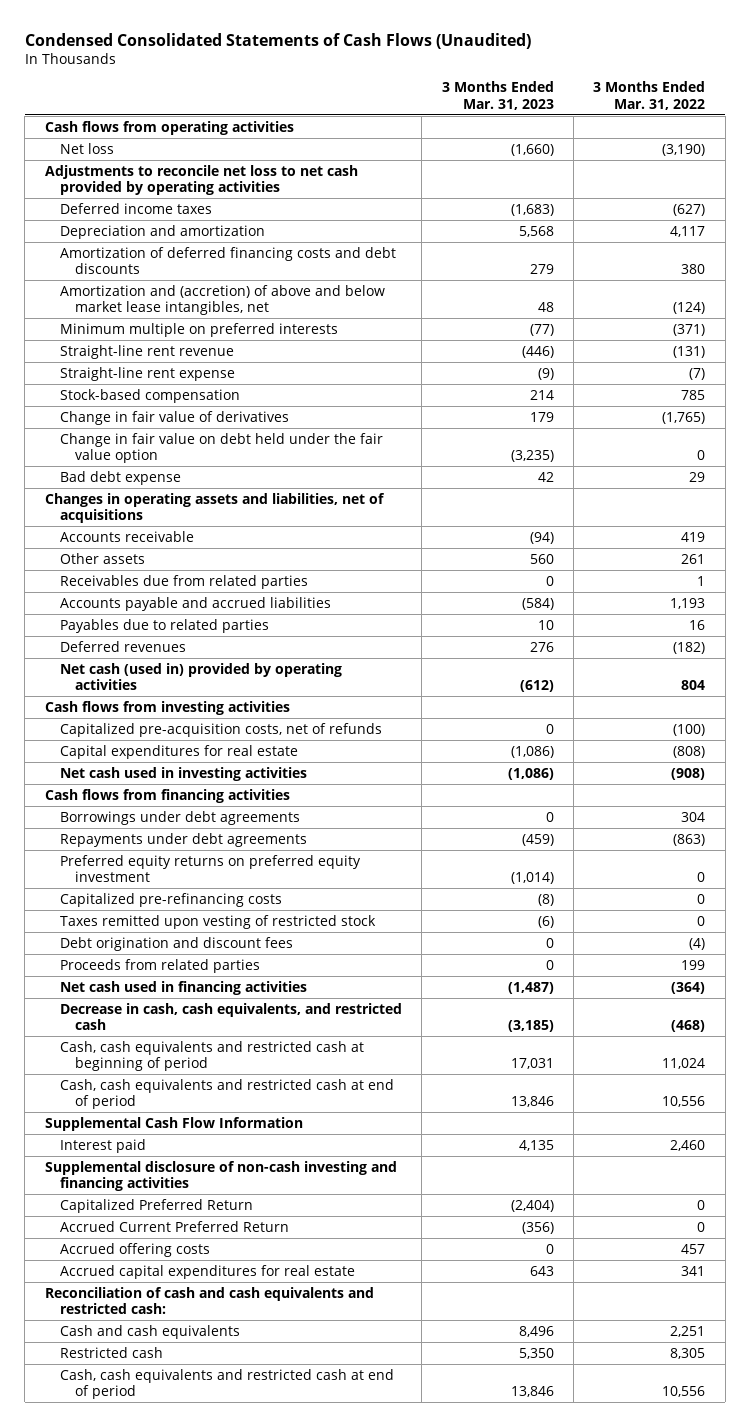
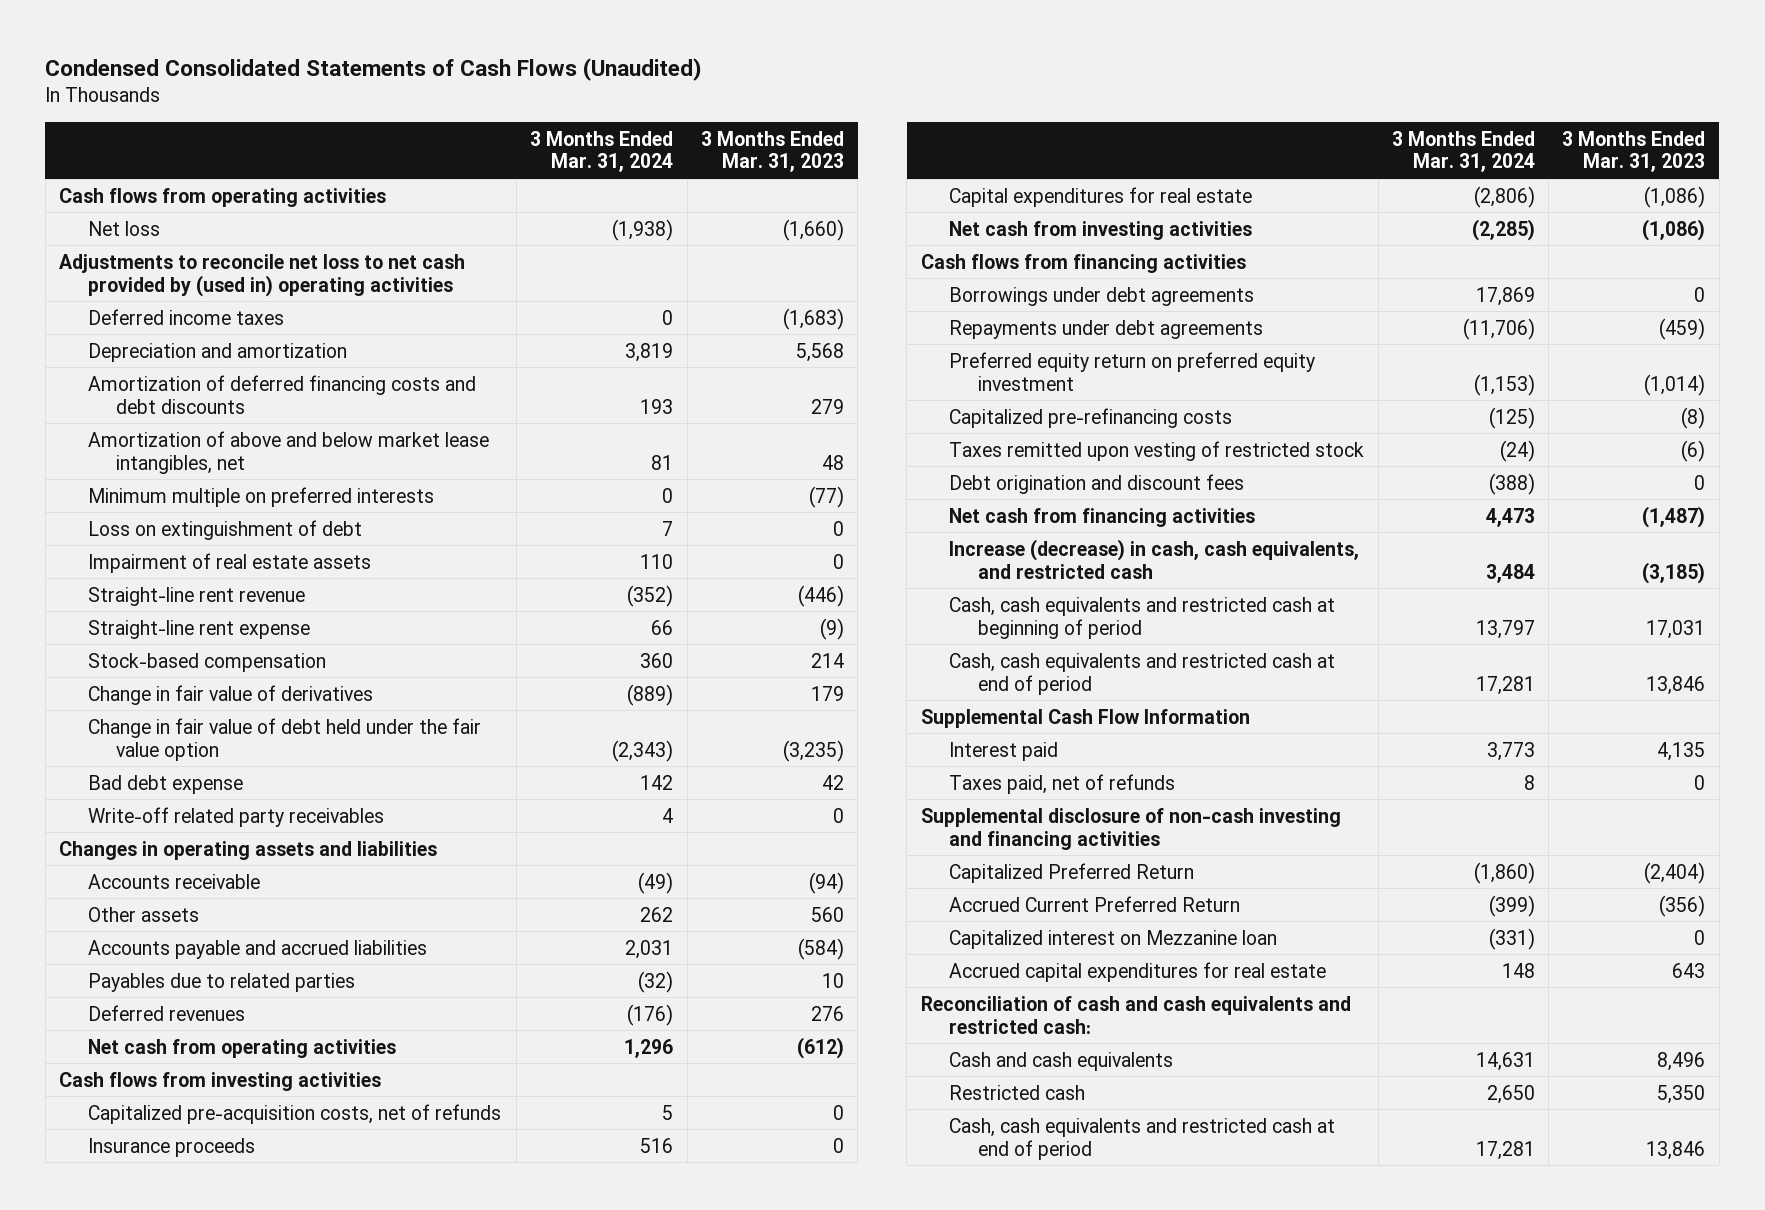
[593,81,706,110] 3 Months Ended Mar. 31, 2022 -> none
none -> [530,130,674,173] 3 Months Ended Mar. 31, 2024
[44,164,358,195] Adjustments to reconcile net loss to net cash provided by operating activities -> [59,253,466,297] Adjustments to reconcile net loss to net cash provided by (used in) operating activities
[59,284,385,315] Amortization and (accretion) of above and below market lease intangibles, net -> [87,430,489,474] Amortization of above and below market lease intangibles, net
none -> [87,519,362,540] Loss on extinguishment of debt
none -> [87,552,371,573] Impairment of real estate assets
[59,432,383,463] Change in fair value on debt held under the fair value option -> [87,717,481,761] Change in fair value of debt held under the fair value option
none -> [87,806,384,827] Write-off related party receivables
[44,492,385,523] Changes in operating assets and liabilities, net of acquisitions -> [59,840,438,860] Changes in operating assets and liabilities
[59,574,308,589] Receivables due from related parties -> none
[59,662,342,690] Net cash (used in) provided by operating activities -> [87,1038,396,1058] Net cash from operating activities
none -> [87,1137,255,1157] Insurance proceeds
[59,766,307,781] Net cash used in investing activities -> [949,220,1253,240] Net cash from investing activities
[59,854,361,882] Preferred equity returns on preferred equity investment -> [949,351,1316,391] Preferred equity return on preferred equity investment
[59,958,260,973] Proceeds from related parties -> none
[59,980,307,995] Net cash used in financing activities -> [949,507,1256,527] Net cash from financing activities
[59,1002,402,1030] Decrease in cash, cash equivalents, and restricted cash -> [949,538,1360,579] Increase (decrease) in cash, cash equivalents, and restricted cash
none -> [949,773,1176,794] Taxes paid, net of refunds
[59,1242,210,1257] Accrued offering costs -> none
none -> [949,929,1278,949] Capitalized interest on Mezzanine loan

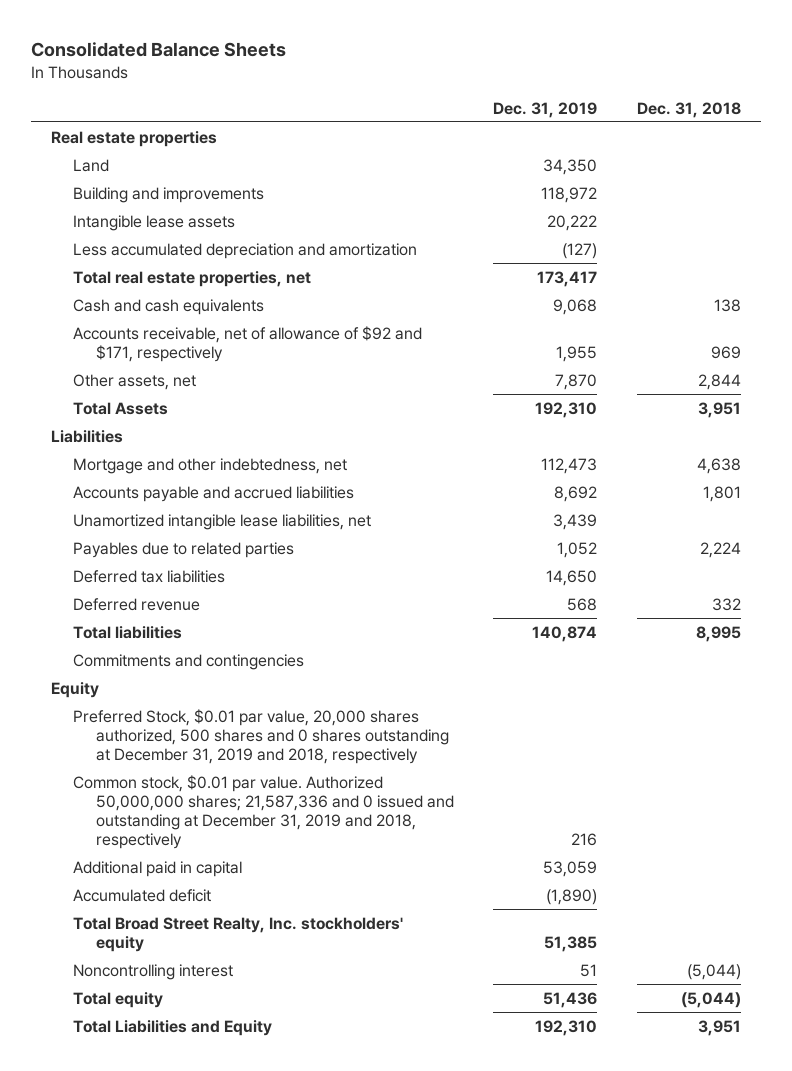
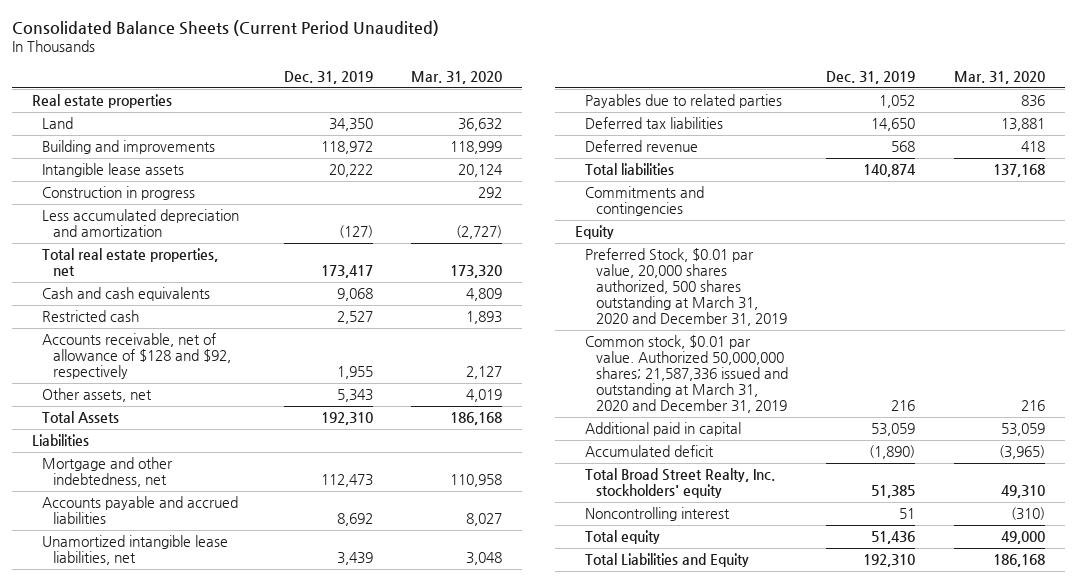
[30,41,286,57] Consolidated Balance Sheets -> [12,20,440,37] Consolidated Balance Sheets (Current Period Unaudited)
[637,101,742,118] Dec. 31, 2018 -> none
none -> [411,70,503,84] Mar. 31, 2020
none -> [42,186,196,201] Construction in progress
none -> [42,310,140,323] Restricted cash
[73,325,423,362] Accounts receivable, net of allowance of $92 and $171, respectively -> [42,333,231,380] Accounts receivable, net of allowance of $128 and $92, respectively
[555,373,598,390] 7,870 -> [336,389,373,403] 5,343
[73,708,449,764] Preferred Stock, $0.01 par value, 20,000 shares authorized, 500 shares and 0 shares outstanding at December 31, 2019 and 2018, respectively -> [585,248,787,326] Preferred Stock, $0.01 par value, 20,000 shares authorized, 500 shares outstanding at March 31, 2020 and December 31, 2019
[73,774,454,849] Common stock, $0.01 par value. Authorized 50,000,000 shares; 21,587,336 and 0 issued and outstanding at December 31, 2019 and 2018, respectively -> [585,335,788,413] Common stock, $0.01 par value. Authorized 50,000,000 shares; 21,587,336 issued and outstanding at March 31, 2020 and December 31, 2019

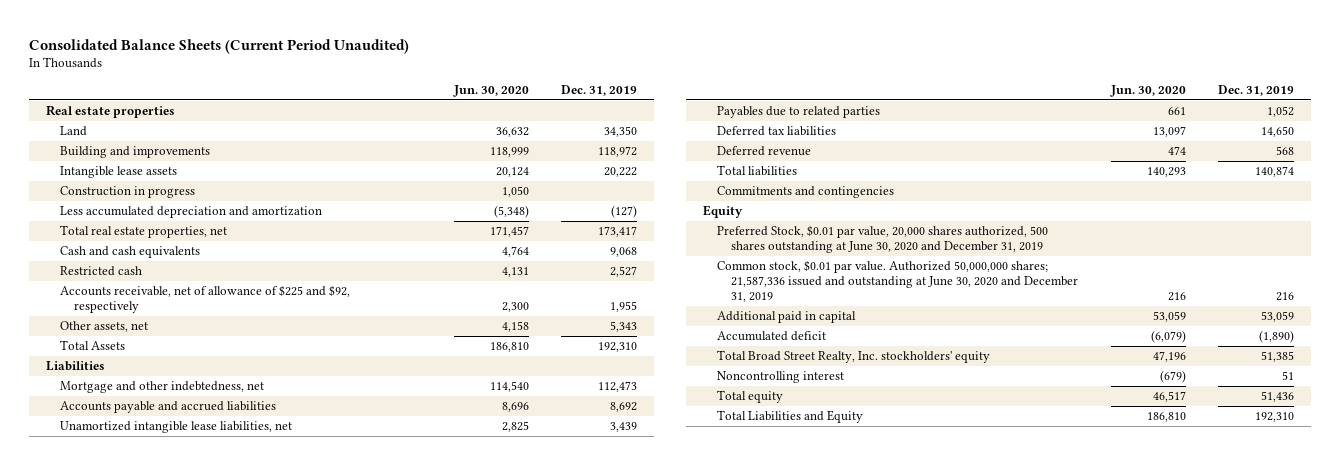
[411,70,503,84] Mar. 31, 2020 -> none
none -> [452,84,529,97] Jun. 30, 2020
[42,333,231,380] Accounts receivable, net of allowance of $128 and $92, respectively -> [59,285,350,314] Accounts receivable, net of allowance of $225 and $92, respectively
[585,248,787,326] Preferred Stock, $0.01 par value, 20,000 shares authorized, 500 shares outstanding at March 31, 2020 and December 31, 2019 -> [716,225,1048,254] Preferred Stock, $0.01 par value, 20,000 shares authorized, 500 shares outstanding at June 30, 2020 and December 31, 2019
[585,335,788,413] Common stock, $0.01 par value. Authorized 50,000,000 shares; 21,587,336 issued and outstanding at March 31, 2020 and December 31, 2019 -> [716,260,1078,303] Common stock, $0.01 par value. Authorized 50,000,000 shares; 21,587,336 issued and outstanding at June 30, 2020 and December 31, 2019

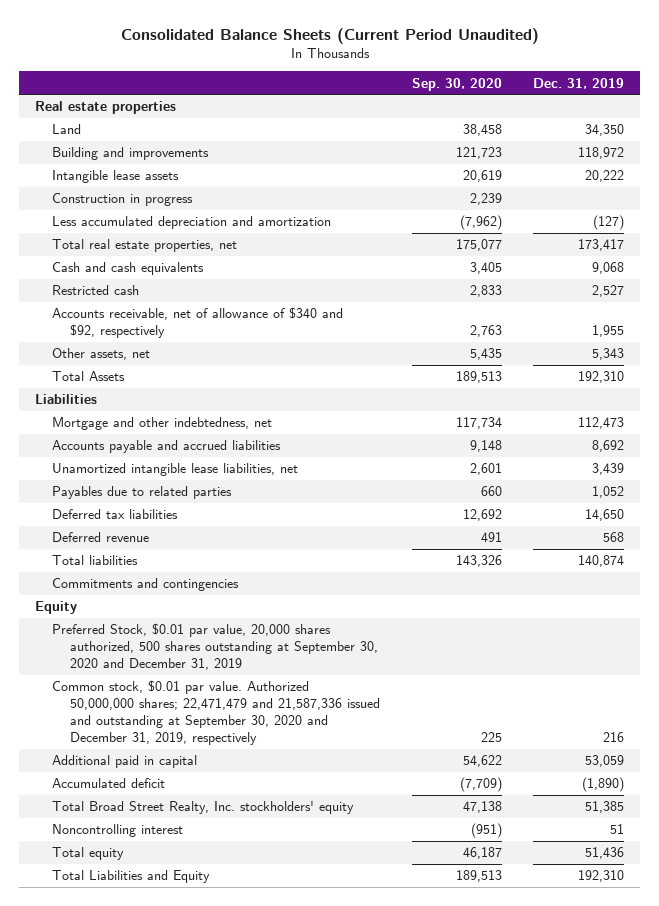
[452,84,529,97] Jun. 30, 2020 -> none
none -> [411,77,502,91] Sep. 30, 2020
[59,285,350,314] Accounts receivable, net of allowance of $225 and $92, respectively -> [52,307,344,339] Accounts receivable, net of allowance of $340 and $92, respectively
[716,225,1048,254] Preferred Stock, $0.01 par value, 20,000 shares authorized, 500 shares outstanding at June 30, 2020 and December 31, 2019 -> [52,623,378,671] Preferred Stock, $0.01 par value, 20,000 shares authorized, 500 shares outstanding at September 30, 2020 and December 31, 2019
[716,260,1078,303] Common stock, $0.01 par value. Authorized 50,000,000 shares; 21,587,336 issued and outstanding at June 30, 2020 and December 31, 2019 -> [52,680,380,746] Common stock, $0.01 par value. Authorized 50,000,000 shares; 22,471,479 and 21,587,336 issued and outstanding at September 30, 2020 and December 31, 2019, respectively

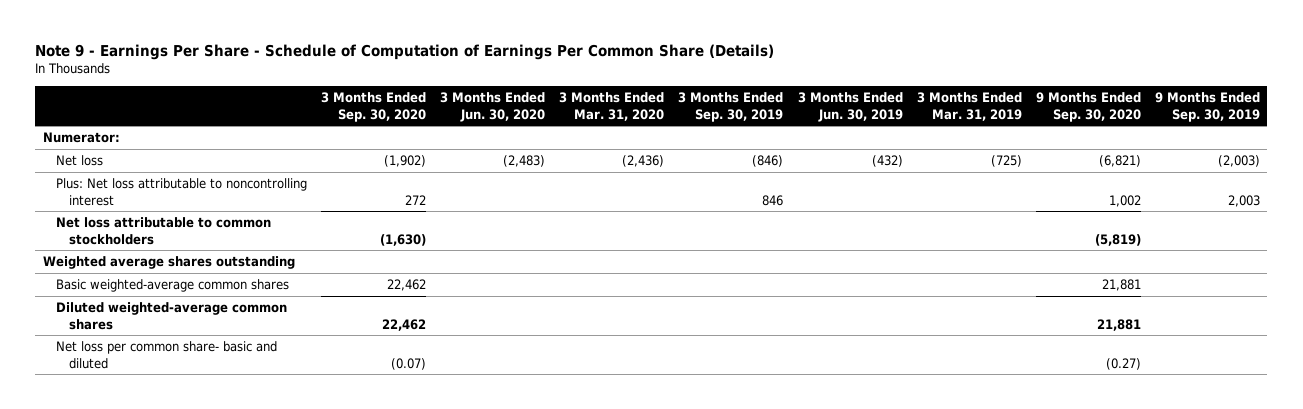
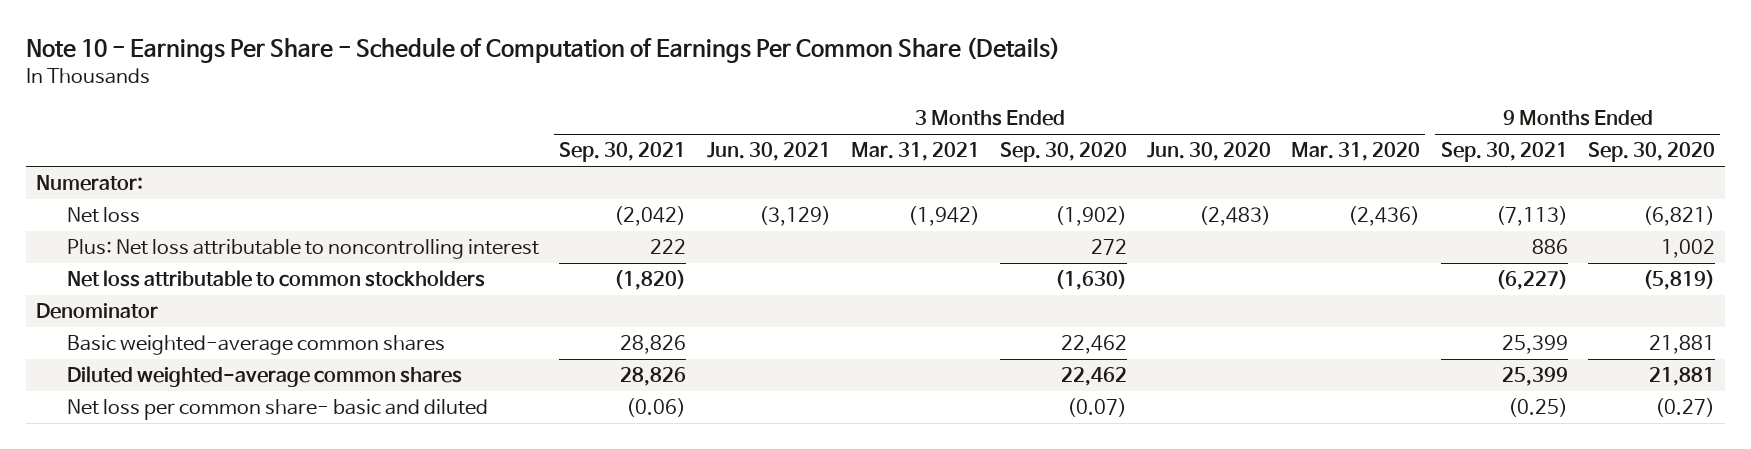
[35,43,775,60] Note 9 - Earnings Per Share - Schedule of Computation of Earnings Per Common Share (Details) -> [25,37,1060,64] Note 10 - Earnings Per Share - Schedule of Computation of Earnings Per Common Share (Details)
[678,92,784,122] 3 Months Ended Sep. 30, 2019 -> none
[797,92,903,122] 3 Months Ended Jun. 30, 2019 -> none
[916,92,1022,121] 3 Months Ended Mar. 31, 2019 -> none
[1155,92,1261,122] 9 Months Ended Sep. 30, 2019 -> none
none -> [559,142,687,163] Sep. 30, 2021
none -> [706,142,831,162] Jun. 30, 2021
none -> [850,142,980,162] Mar. 31, 2021
none -> [1440,142,1568,163] Sep. 30, 2021
[42,256,295,270] Weighted average shares outstanding -> [35,303,158,320] Denominator

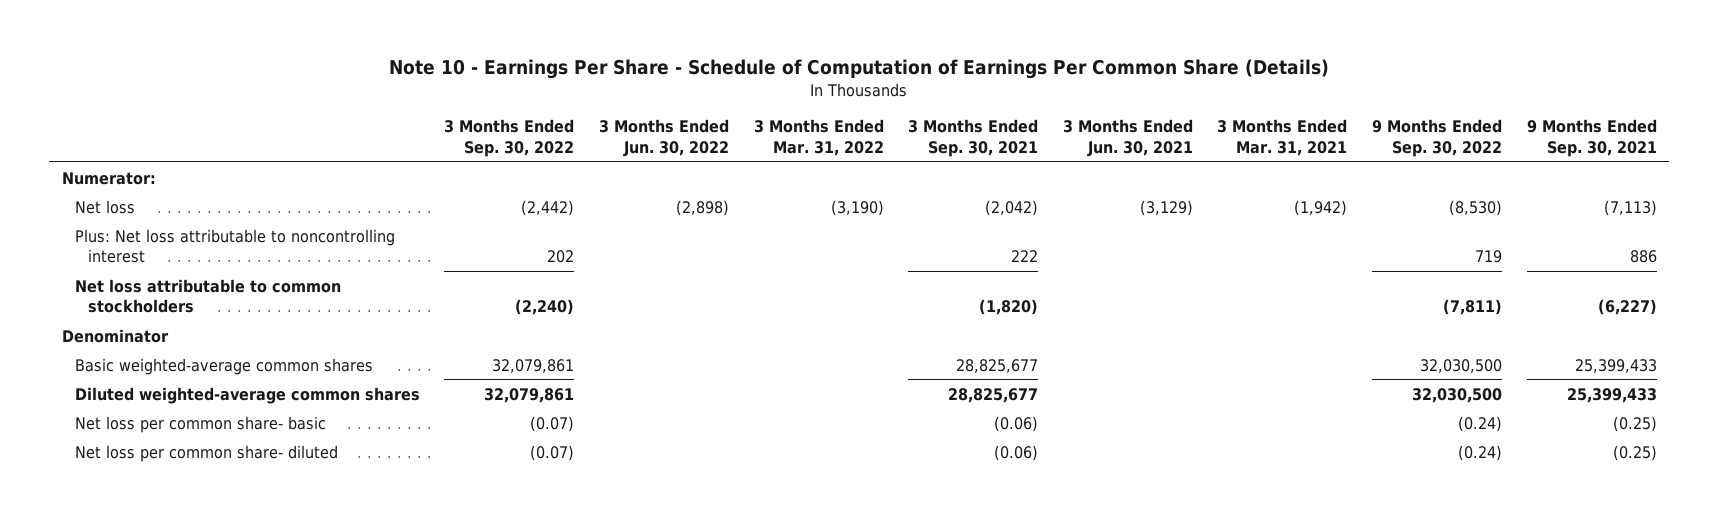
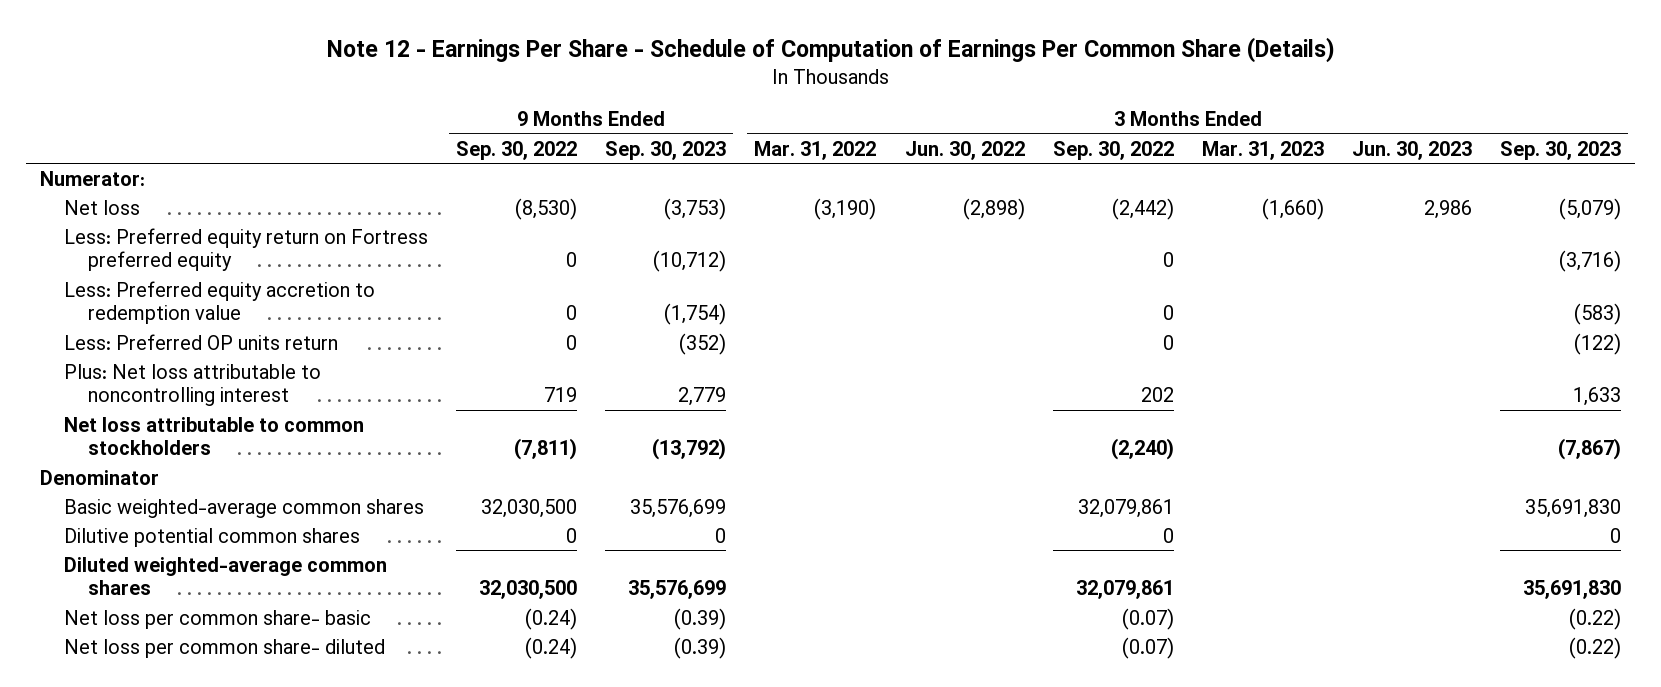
[389,59,1330,80] Note 10 - Earnings Per Share - Schedule of Computation of Earnings Per Common Share (Details) -> [326,37,1335,64] Note 12 - Earnings Per Share - Schedule of Computation of Earnings Per Common Share (Details)
[908,119,1039,157] 3 Months Ended Sep. 30, 2021 -> none
[1062,119,1193,157] 3 Months Ended Jun. 30, 2021 -> none
[1217,119,1348,156] 3 Months Ended Mar. 31, 2021 -> none
[1526,119,1657,157] 9 Months Ended Sep. 30, 2021 -> none
none -> [605,140,727,160] Sep. 30, 2023
none -> [1201,140,1324,160] Mar. 31, 2023
none -> [1351,140,1472,160] Jun. 30, 2023
none -> [1500,140,1622,160] Sep. 30, 2023
none -> [63,227,428,272] Less: Preferred equity return on Fortress preferred equity
none -> [63,280,375,325] Less: Preferred equity accretion to redemption value
none -> [63,333,338,350] Less: Preferred OP units return
none -> [63,527,360,547] Dilutive potential common shares

